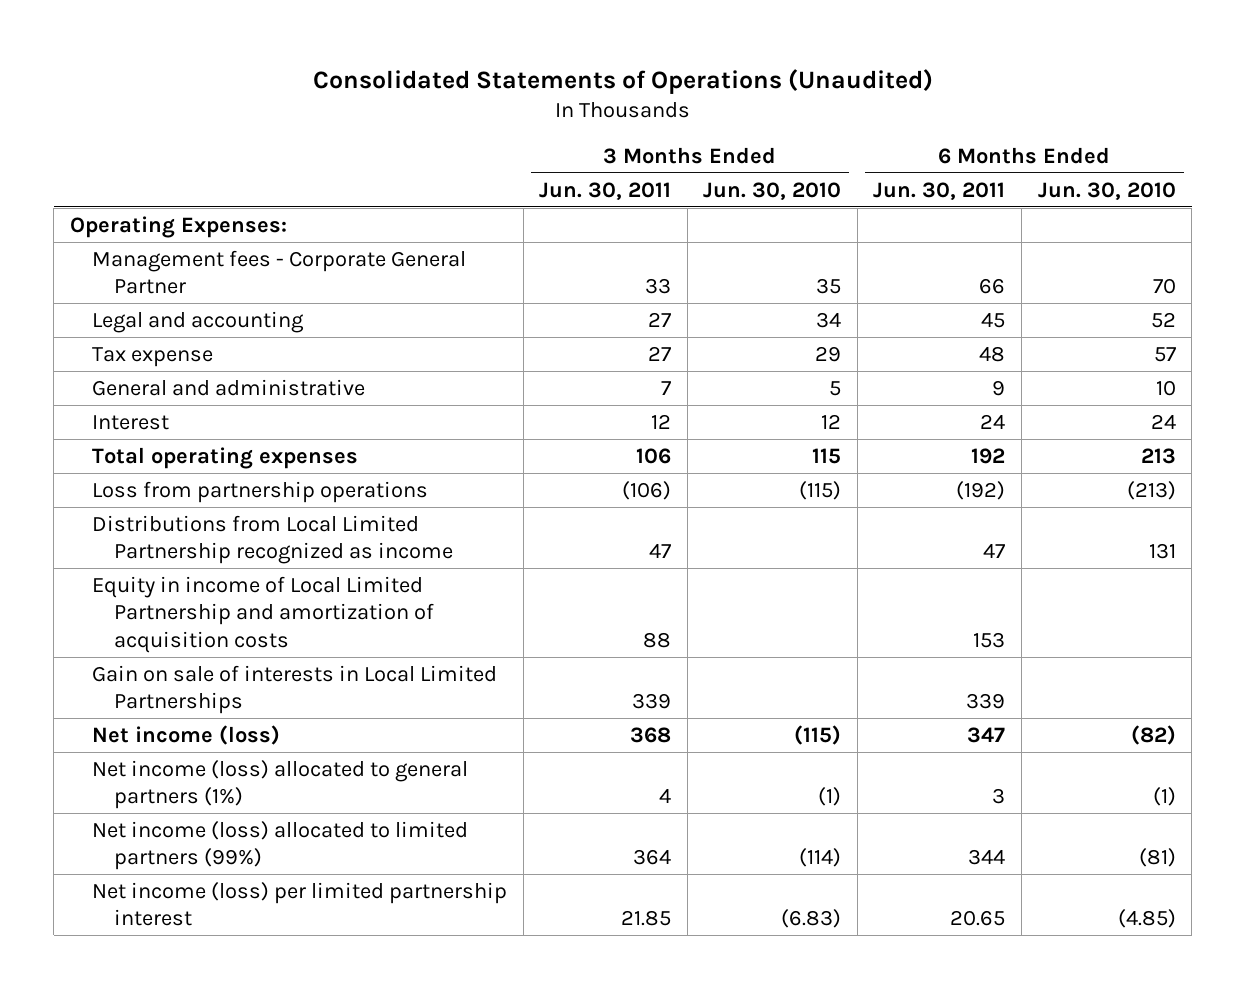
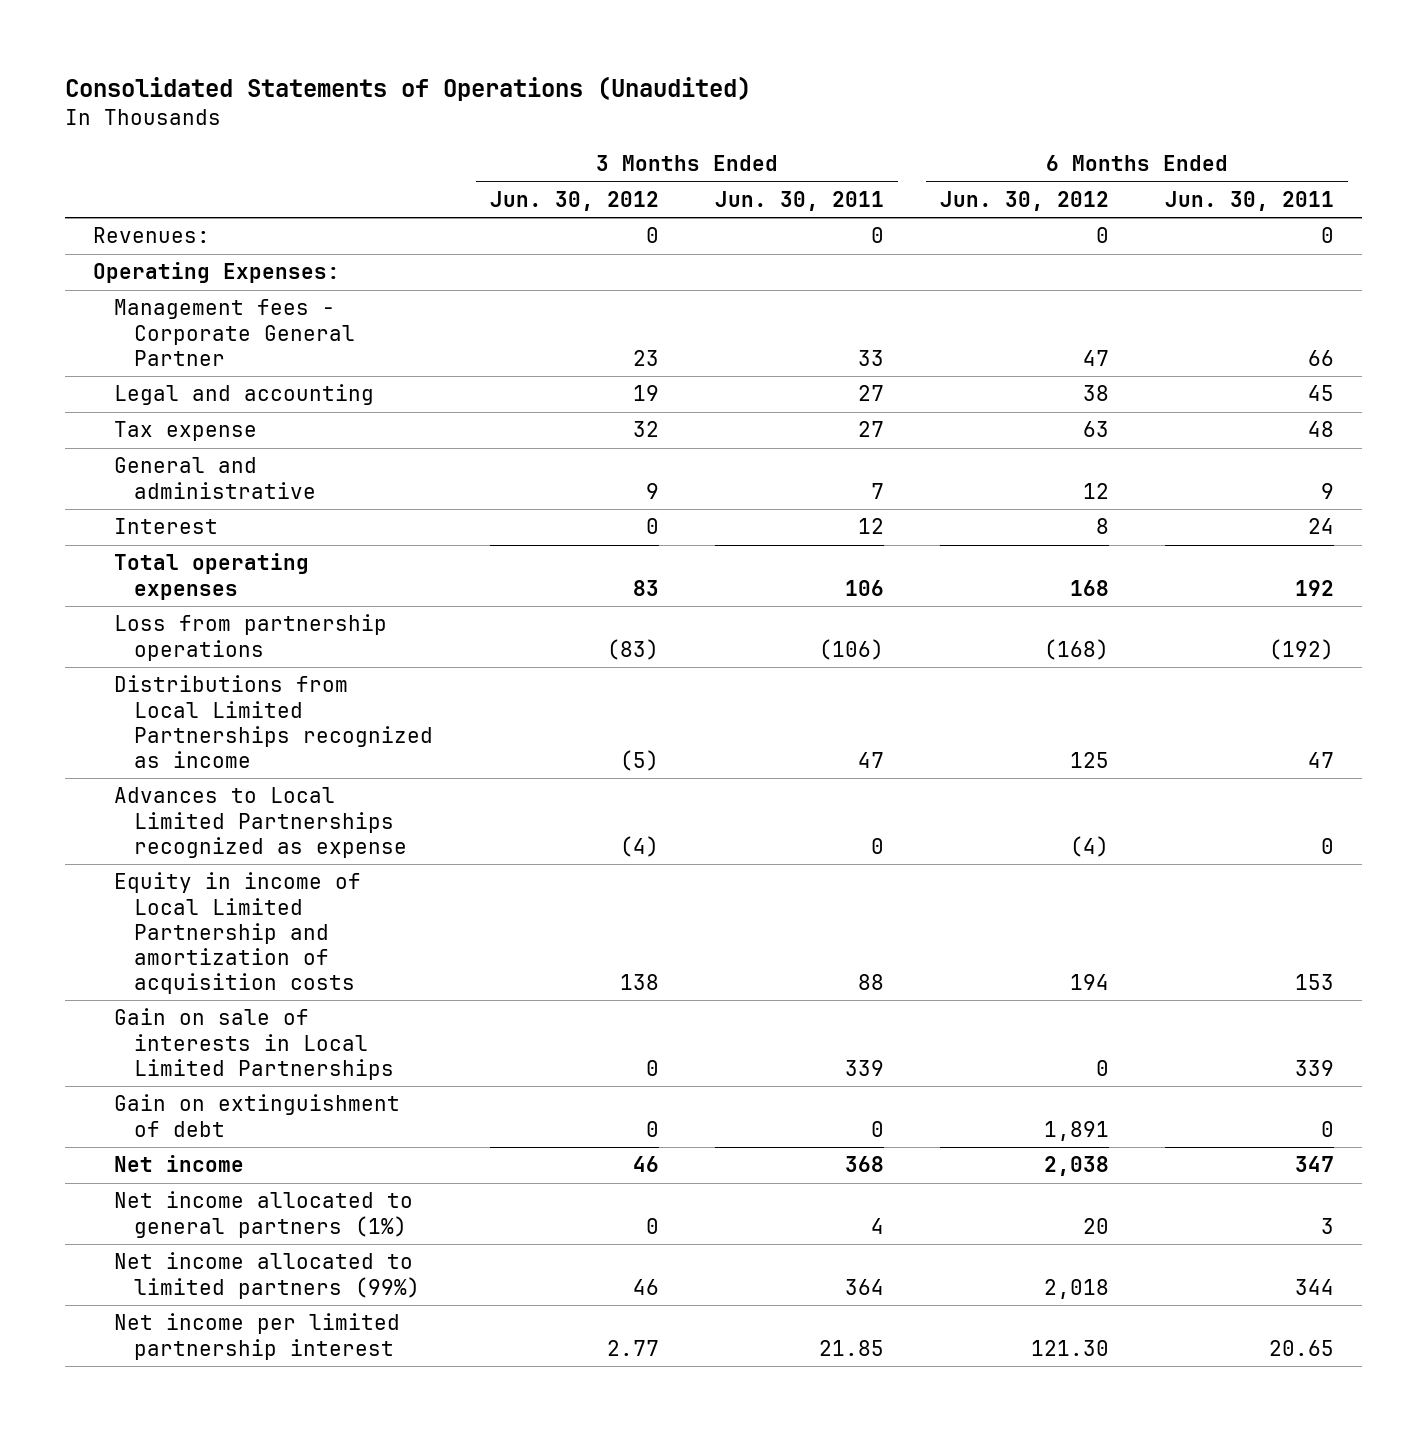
[703,181,842,200] Jun. 30, 2010 -> none
[1037,181,1176,200] Jun. 30, 2010 -> none
none -> [489,190,659,211] Jun. 30, 2012
none -> [939,190,1109,211] Jun. 30, 2012
none -> [93,227,211,244] Revenues:
[92,514,454,565] Distributions from Local Limited Partnership recognized as income -> [113,675,434,768] Distributions from Local Limited Partnerships recognized as income
none -> [113,787,408,858] Advances to Local Limited Partnerships recognized as expense
none -> [113,1094,400,1137] Gain on extinguishment of debt
[92,724,281,745] Net income (loss) -> [113,1155,244,1173] Net income
[92,759,469,810] Net income (loss) allocated to general partners (1%) -> [113,1191,413,1238] Net income allocated to general partners (1%)
[92,820,469,871] Net income (loss) allocated to limited partners (99%) -> [113,1252,421,1299] Net income allocated to limited partners (99%)
[92,881,508,927] Net income (loss) per limited partnership interest -> [113,1313,400,1360] Net income per limited partnership interest

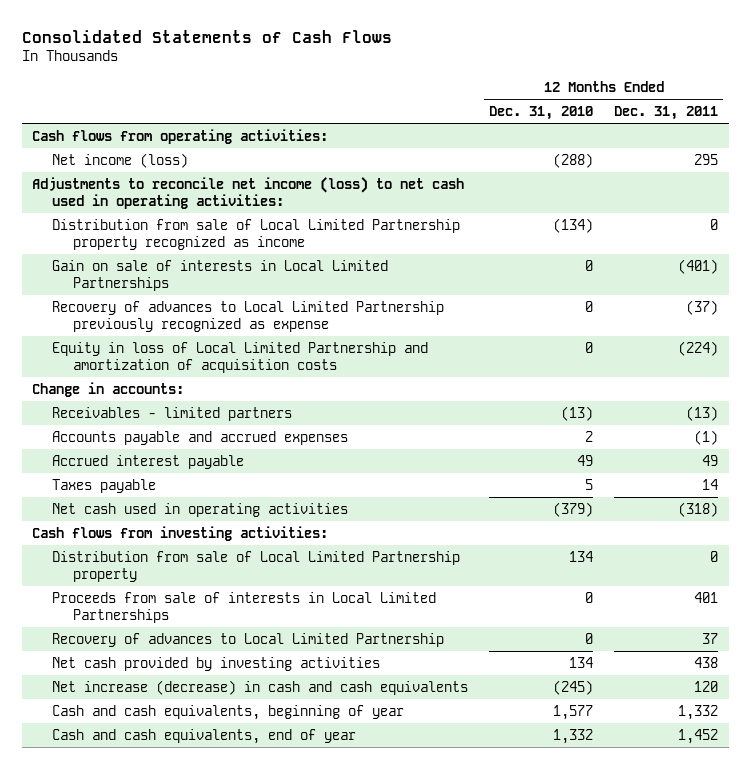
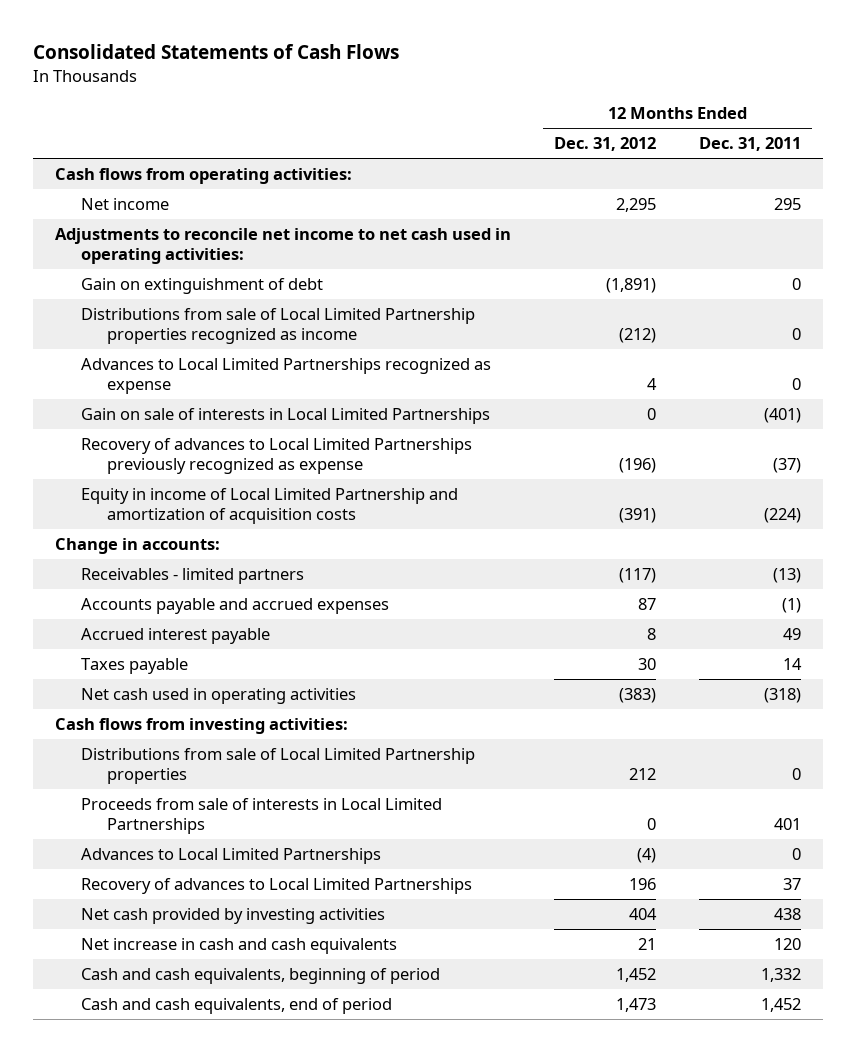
[489,105,594,120] Dec. 31, 2010 -> none
none -> [554,137,657,152] Dec. 31, 2012
[52,152,189,168] Net income (loss) -> [81,198,170,211] Net income
[31,176,464,210] Adjustments to reconcile net income (loss) to net cash used in operating activities: -> [54,228,511,264] Adjustments to reconcile net income to net cash used in operating activities:
none -> [81,278,324,295] Gain on extinguishment of debt
[52,218,461,251] Distribution from sale of Local Limited Partnership property recognized as income -> [81,308,476,344] Distributions from sale of Local Limited Partnership properties recognized as income
none -> [81,358,492,394] Advances to Local Limited Partnerships recognized as expense
[52,300,445,333] Recovery of advances to Local Limited Partnership previously recognized as expense -> [81,438,473,474] Recovery of advances to Local Limited Partnerships previously recognized as expense
[52,341,429,374] Equity in loss of Local Limited Partnership and amortization of acquisition costs -> [81,488,459,524] Equity in income of Local Limited Partnership and amortization of acquisition costs
[52,550,461,583] Distribution from sale of Local Limited Partnership property -> [81,748,476,784] Distributions from sale of Local Limited Partnership properties
none -> [81,848,382,865] Advances to Local Limited Partnerships
[52,632,445,647] Recovery of advances to Local Limited Partnership -> [81,878,473,895] Recovery of advances to Local Limited Partnerships
[52,679,469,695] Net increase (decrease) in cash and cash equivalents -> [81,938,398,955] Net increase in cash and cash equivalents
[52,704,405,720] Cash and cash equivalents, beginning of year -> [81,968,441,985] Cash and cash equivalents, beginning of period
[52,728,357,744] Cash and cash equivalents, end of year -> [81,998,393,1015] Cash and cash equivalents, end of period

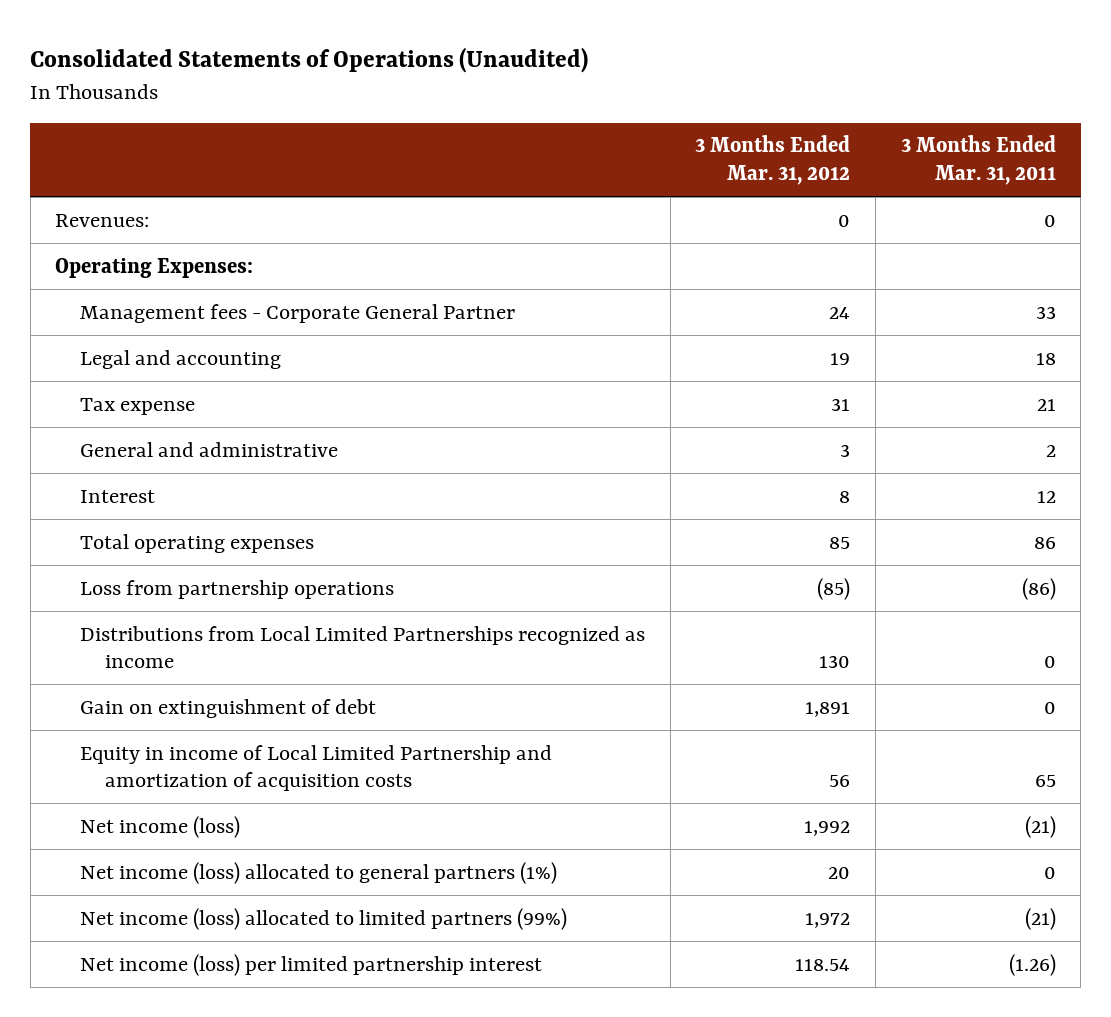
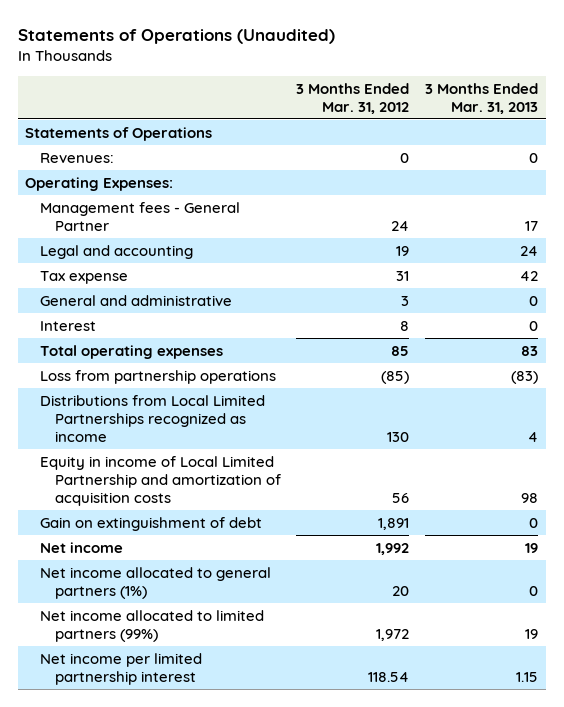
[30,47,589,74] Consolidated Statements of Operations (Unaudited) -> [17,28,335,44] Statements of Operations (Unaudited)
[900,135,1056,185] 3 Months Ended Mar. 31, 2011 -> none
none -> [425,82,539,114] 3 Months Ended Mar. 31, 2013
none -> [25,126,213,141] Statements of Operations
[80,303,516,323] Management fees - Corporate General Partner -> [40,201,241,231] Management fees - General Partner
[80,698,377,718] Gain on extinguishment of debt -> [40,516,263,531] Gain on extinguishment of debt
[80,815,241,838] Net income (loss) -> [40,541,124,553] Net income
[80,861,558,884] Net income (loss) allocated to general partners (1%) -> [40,566,272,599] Net income allocated to general partners (1%)
[80,907,568,930] Net income (loss) allocated to limited partners (99%) -> [40,609,265,642] Net income allocated to limited partners (99%)
[80,953,543,976] Net income (loss) per limited partnership interest -> [40,652,203,685] Net income per limited partnership interest

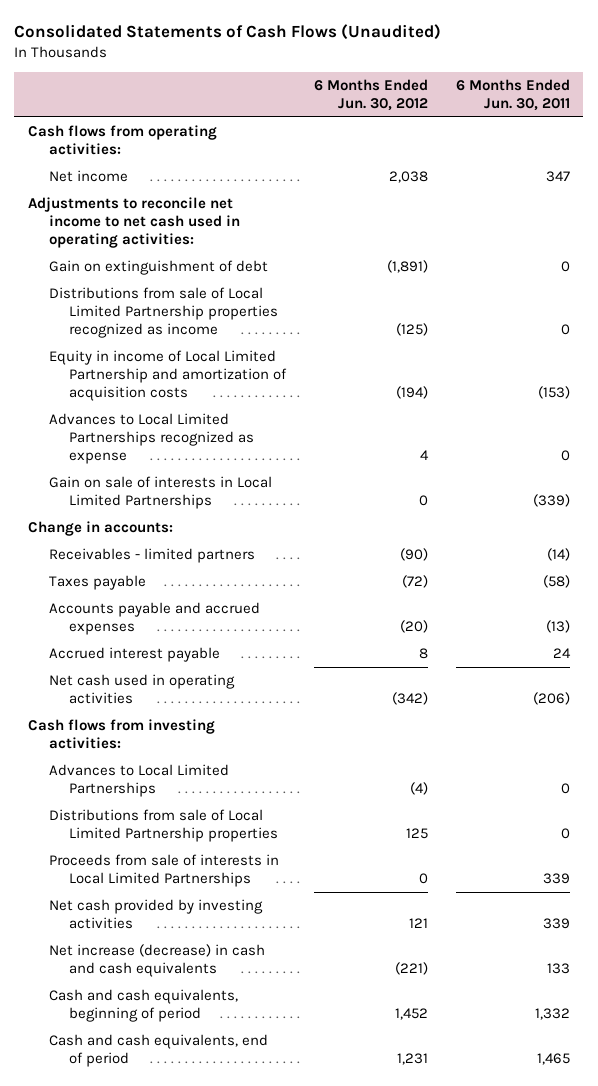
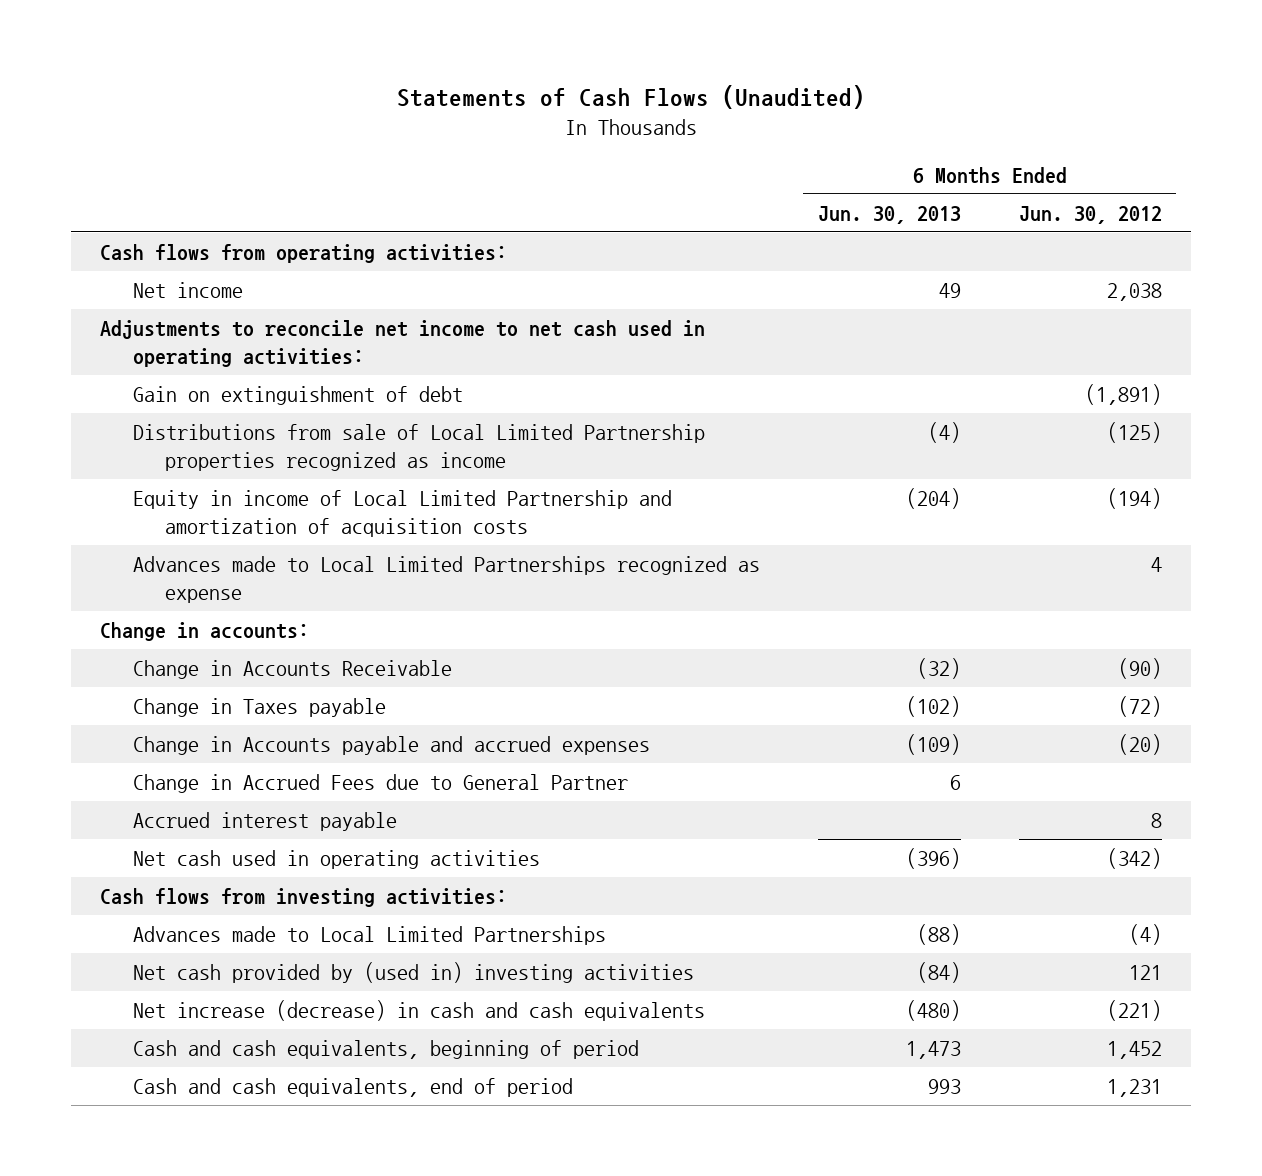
[14,24,442,41] Consolidated Statements of Cash Flows (Unaudited) -> [397,84,866,109] Statements of Cash Flows (Unaudited)
[455,79,570,111] 6 Months Ended Jun. 30, 2011 -> none
none -> [817,205,961,224] Jun. 30, 2013
[48,476,272,510] Gain on sale of interests in Local Limited Partnerships -> none
[48,413,255,464] Advances to Local Limited Partnerships recognized as expense -> [132,555,760,604] Advances made to Local Limited Partnerships recognized as expense
[48,548,255,564] Receivables - limited partners -> none
none -> [132,659,452,679] Change in Accounts Receivable
[48,575,146,591] Taxes payable -> [132,697,386,717] Change in Taxes payable
[48,602,260,636] Accounts payable and accrued expenses -> [132,735,650,755] Change in Accounts payable and accrued expenses
none -> [132,773,628,793] Change in Accrued Fees due to General Partner
[48,809,279,843] Distributions from sale of Local Limited Partnership properties -> none
[48,854,279,888] Proceeds from sale of interests in Local Limited Partnerships -> none
[48,764,229,798] Advances to Local Limited Partnerships -> [132,925,606,945] Advances made to Local Limited Partnerships
[48,899,263,930] Net cash provided by investing activities -> [132,961,694,983] Net cash provided by (used in) investing activities

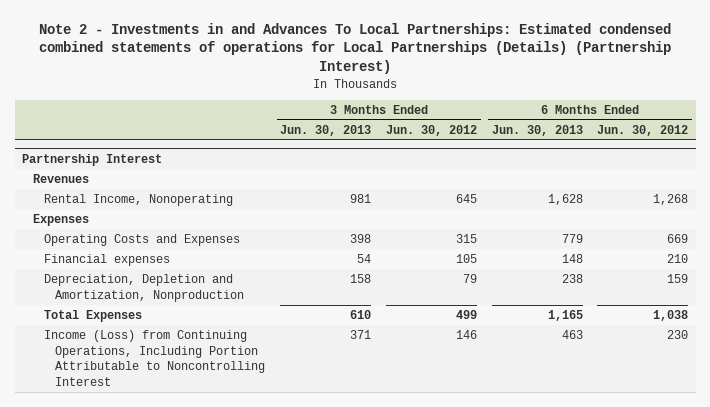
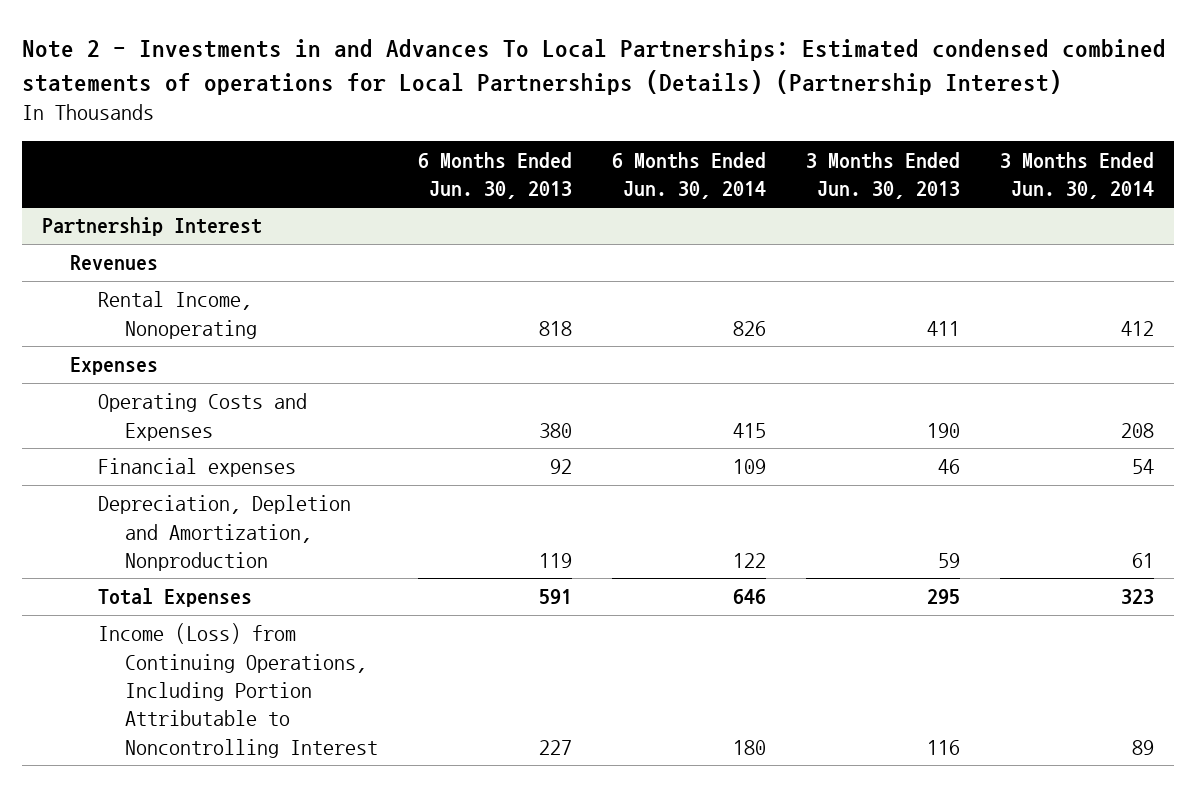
[385,124,477,136] Jun. 30, 2012 -> none
[597,124,689,136] Jun. 30, 2012 -> none
none -> [612,151,767,200] 6 Months Ended Jun. 30, 2014
none -> [999,151,1154,200] 3 Months Ended Jun. 30, 2014
[350,194,372,204] 981 -> [927,320,961,336] 411
[547,194,583,206] 1,628 -> [539,320,573,336] 818
[350,234,372,244] 398 -> [927,422,961,438] 190
[561,234,583,244] 779 -> [539,422,573,438] 380
[357,254,372,264] 54 -> [938,459,961,475] 46
[561,254,583,264] 148 -> [550,459,573,475] 92
[350,274,372,284] 158 -> [938,553,961,569] 59
[561,274,583,284] 238 -> [539,553,573,569] 119
[350,310,372,320] 610 -> [927,589,961,605] 295
[547,310,583,322] 1,165 -> [539,589,573,605] 591
[350,330,372,340] 371 -> [927,739,961,755] 116
[561,330,583,340] 463 -> [539,739,573,755] 227

